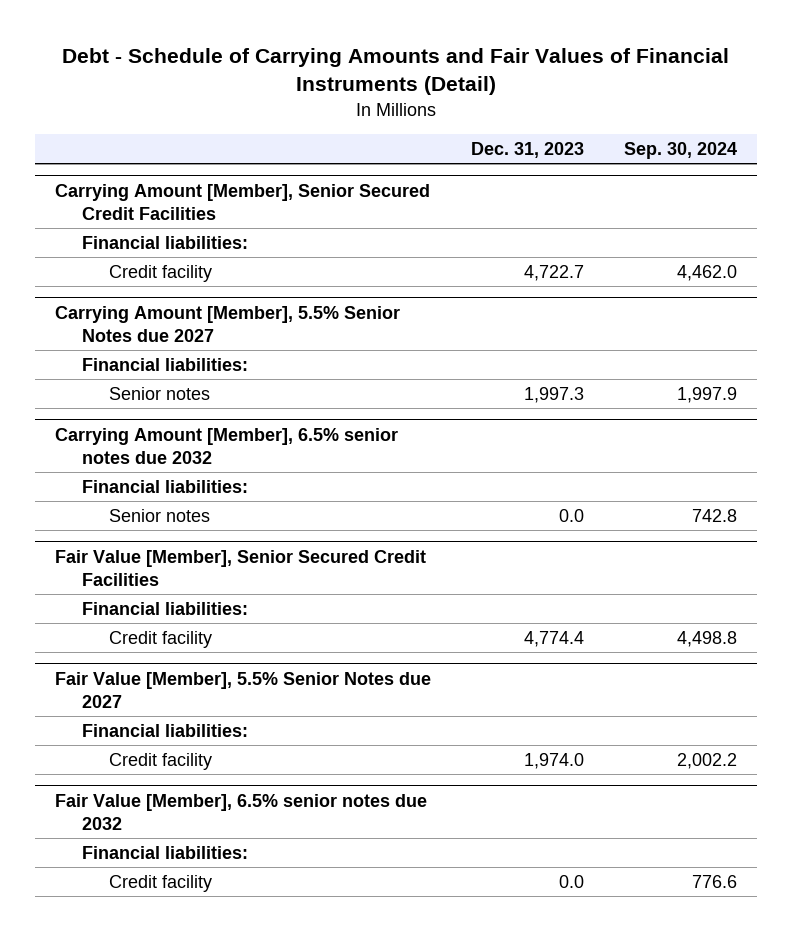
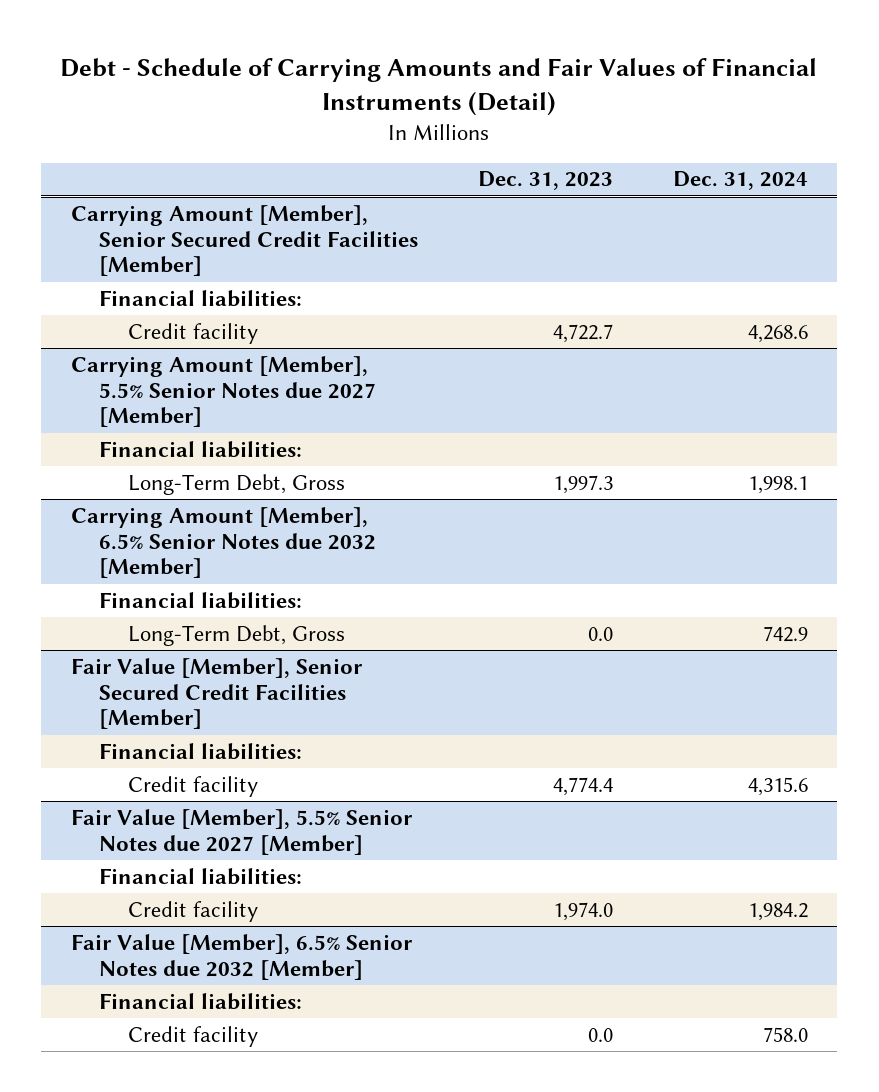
[623,141,737,159] Sep. 30, 2024 -> none
none -> [672,171,808,191] Dec. 31, 2024
[54,183,430,221] Carrying Amount [Member], Senior Secured Credit Facilities -> [71,204,419,277] Carrying Amount [Member], Senior Secured Credit Facilities [Member]
[54,305,400,343] Carrying Amount [Member], 5.5% Senior Notes due 2027 -> [71,355,377,428] Carrying Amount [Member], 5.5% Senior Notes due 2027 [Member]
[108,386,210,400] Senior notes -> [127,473,345,495] Long-Term Debt, Gross
[54,427,398,465] Carrying Amount [Member], 6.5% senior notes due 2032 -> [71,506,377,579] Carrying Amount [Member], 6.5% Senior Notes due 2032 [Member]
[108,508,210,522] Senior notes -> [127,624,345,646] Long-Term Debt, Gross
[54,549,426,587] Fair Value [Member], Senior Secured Credit Facilities -> [71,657,364,730] Fair Value [Member], Senior Secured Credit Facilities [Member]
[54,671,431,709] Fair Value [Member], 5.5% Senior Notes due 2027 -> [71,808,414,855] Fair Value [Member], 5.5% Senior Notes due 2027 [Member]
[54,793,427,831] Fair Value [Member], 6.5% senior notes due 2032 -> [71,933,414,980] Fair Value [Member], 6.5% Senior Notes due 2032 [Member]

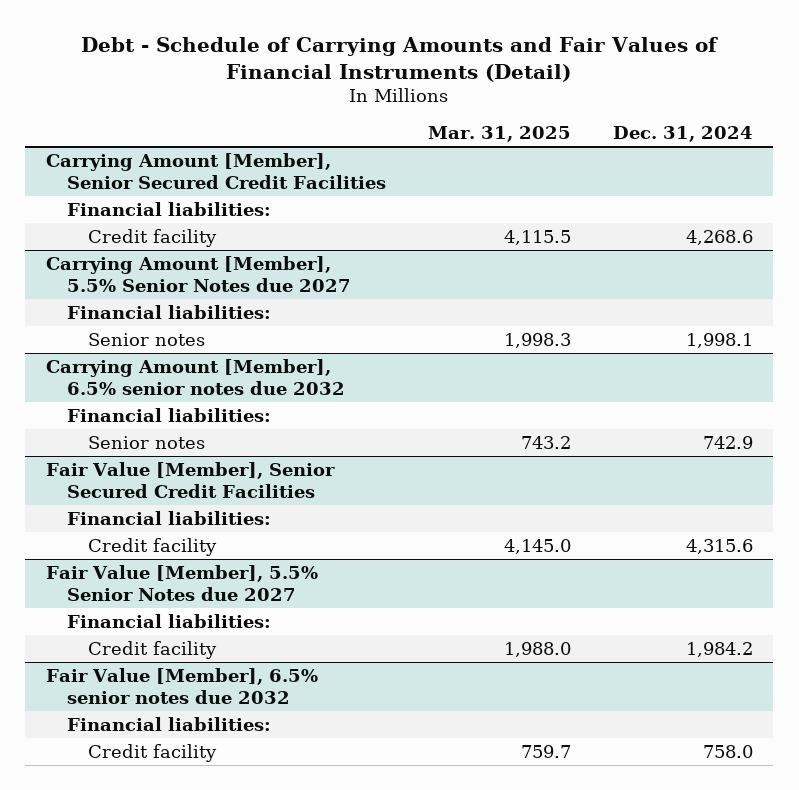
[478,171,614,191] Dec. 31, 2023 -> none
none -> [427,126,571,143] Mar. 31, 2025
[71,204,419,277] Carrying Amount [Member], Senior Secured Credit Facilities [Member] -> [46,152,386,189] Carrying Amount [Member], Senior Secured Credit Facilities
[71,355,377,428] Carrying Amount [Member], 5.5% Senior Notes due 2027 [Member] -> [46,255,351,292] Carrying Amount [Member], 5.5% Senior Notes due 2027
[127,473,345,495] Long-Term Debt, Gross -> [87,332,205,346] Senior notes
[71,506,377,579] Carrying Amount [Member], 6.5% Senior Notes due 2032 [Member] -> [46,358,345,395] Carrying Amount [Member], 6.5% senior notes due 2032
[127,624,345,646] Long-Term Debt, Gross -> [87,435,205,449] Senior notes
[71,657,364,730] Fair Value [Member], Senior Secured Credit Facilities [Member] -> [46,461,336,498] Fair Value [Member], Senior Secured Credit Facilities
[71,808,414,855] Fair Value [Member], 5.5% Senior Notes due 2027 [Member] -> [46,564,319,601] Fair Value [Member], 5.5% Senior Notes due 2027
[71,933,414,980] Fair Value [Member], 6.5% Senior Notes due 2032 [Member] -> [46,667,319,704] Fair Value [Member], 6.5% senior notes due 2032

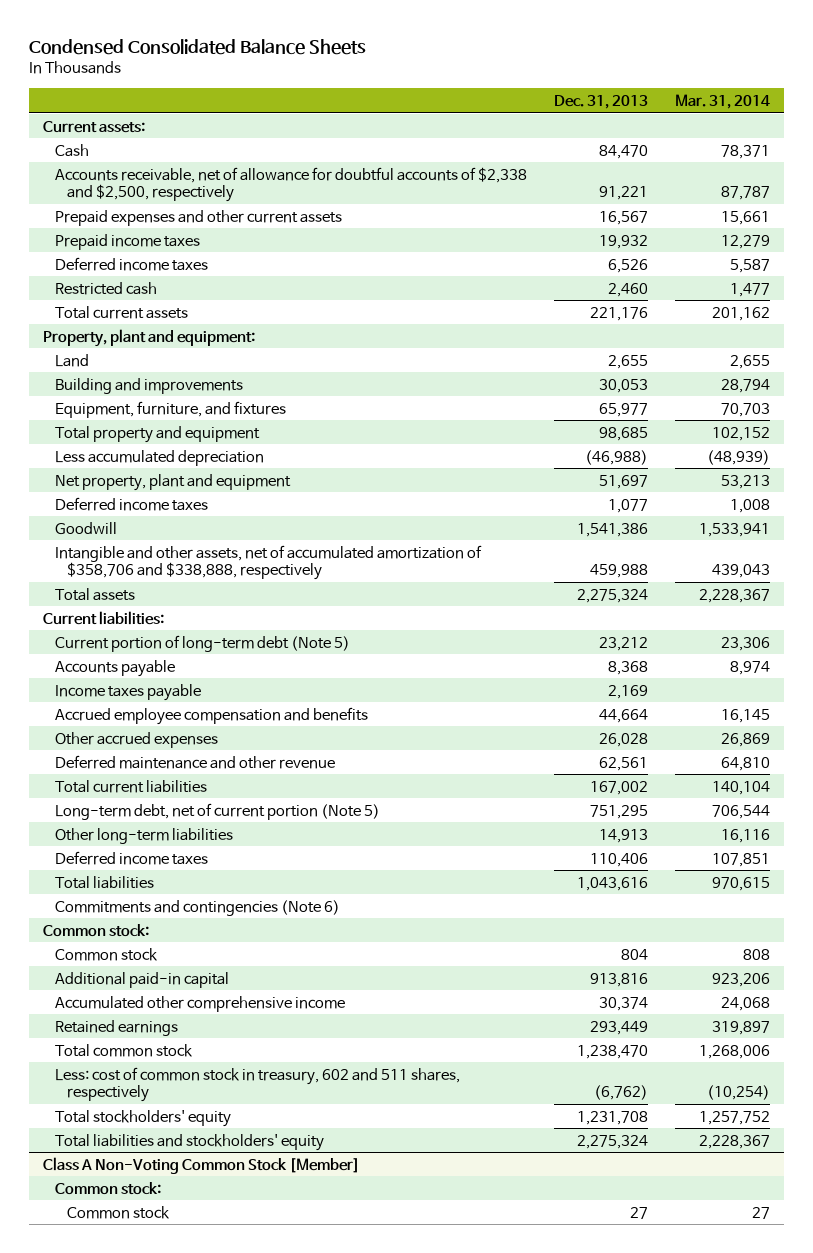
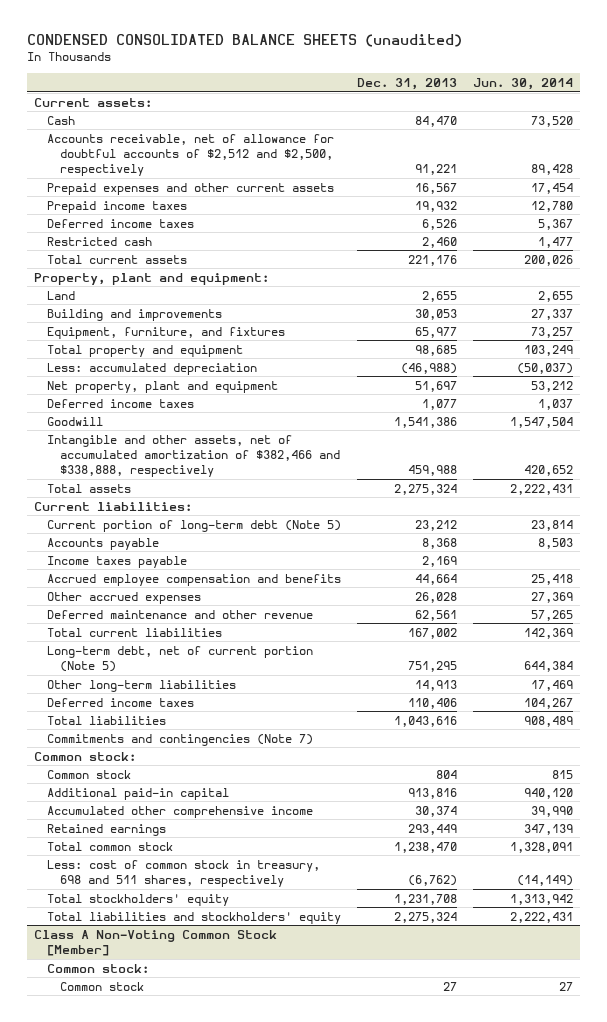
[29,38,367,55] Condensed Consolidated Balance Sheets -> [26,34,462,48] CONDENSED CONSOLIDATED BALANCE SHEETS (unaudited)
[675,93,771,109] Mar. 31, 2014 -> none
none -> [472,77,573,90] Jun. 30, 2014
[54,166,527,203] Accounts receivable, net of allowance for doubtful accounts of $2,338 and $2,500, respectively -> [47,133,335,177] Accounts receivable, net of allowance for doubtful accounts of $2,512 and $2,500, respectively
[54,449,264,466] Less accumulated depreciation -> [47,362,258,375] Less: accumulated depreciation
[54,544,482,581] Intangible and other assets, net of accumulated amortization of $358,706 and $338,888, respectively -> [47,434,341,478] Intangible and other assets, net of accumulated amortization of $382,466 and $338,888, respectively
[54,899,340,916] Commitments and contingencies (Note 6) -> [47,733,314,746] Commitments and contingencies (Note 7)
[54,1066,460,1103] Less: cost of common stock in treasury, 602 and 511 shares, respectively -> [47,859,321,887] Less: cost of common stock in treasury, 698 and 511 shares, respectively

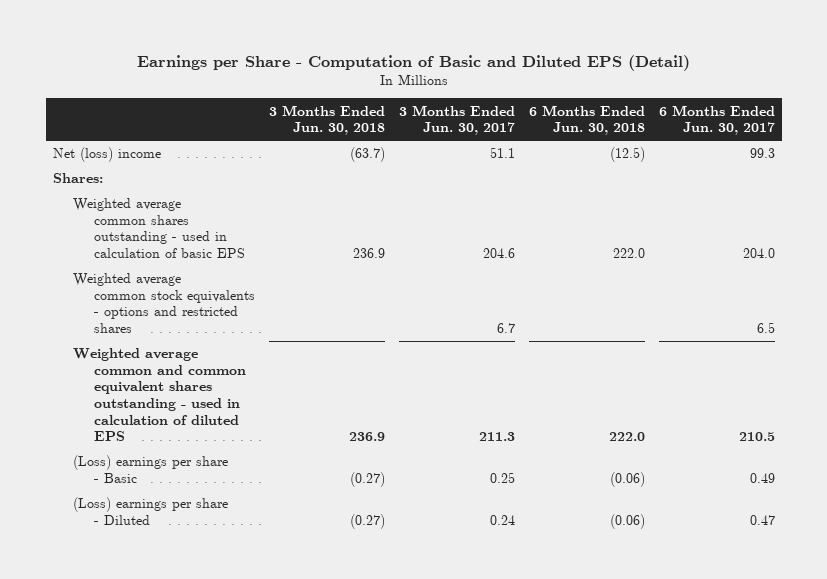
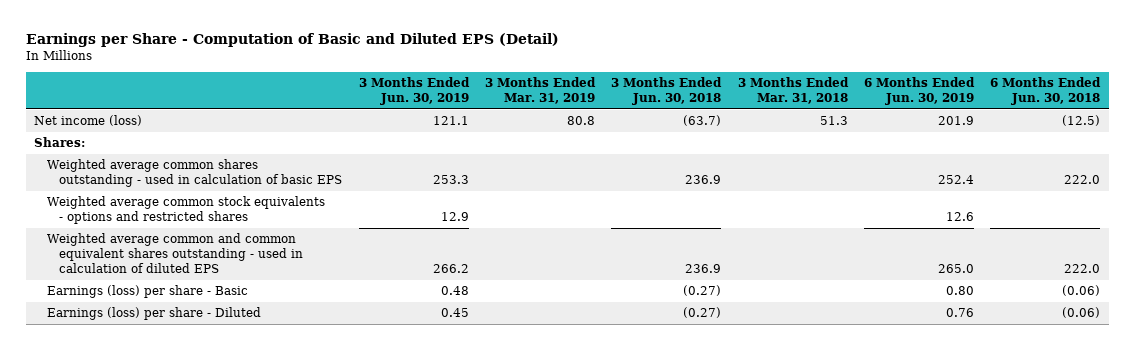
[398,104,515,136] 3 Months Ended Jun. 30, 2017 -> none
[658,104,775,136] 6 Months Ended Jun. 30, 2017 -> none
none -> [358,77,470,106] 3 Months Ended Jun. 30, 2019
none -> [484,77,596,105] 3 Months Ended Mar. 31, 2019
none -> [737,77,849,105] 3 Months Ended Mar. 31, 2018
none -> [864,77,976,106] 6 Months Ended Jun. 30, 2019
[52,147,161,163] Net (loss) income -> [33,115,142,127] Net income (loss)
[73,455,229,483] (Loss) earnings per share - Basic -> [46,285,248,299] Earnings (loss) per share - Basic
[73,497,229,525] (Loss) earnings per share - Diluted -> [46,307,261,321] Earnings (loss) per share - Diluted

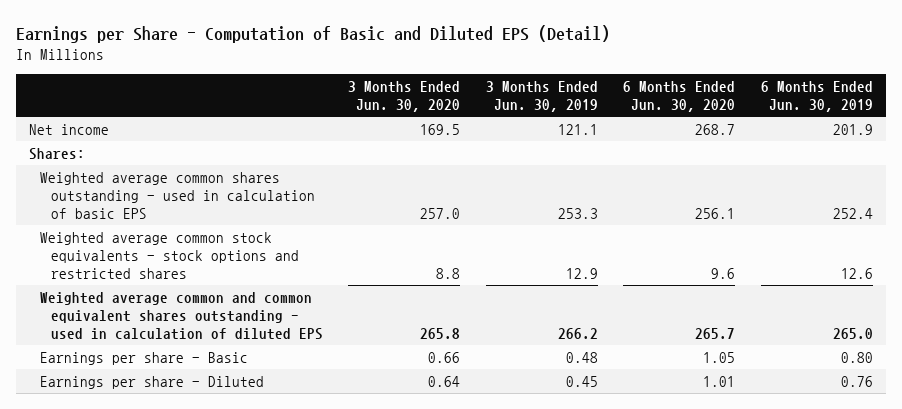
[484,77,596,105] 3 Months Ended Mar. 31, 2019 -> none
[611,77,723,106] 3 Months Ended Jun. 30, 2018 -> none
[737,77,849,105] 3 Months Ended Mar. 31, 2018 -> none
[990,77,1102,106] 6 Months Ended Jun. 30, 2018 -> none
none -> [348,81,461,113] 3 Months Ended Jun. 30, 2020
none -> [623,81,736,113] 6 Months Ended Jun. 30, 2020
[33,115,142,127] Net income (loss) -> [28,123,109,135] Net income
[46,196,325,225] Weighted average common stock equivalents - options and restricted shares -> [39,231,299,280] Weighted average common stock equivalents - stock options and restricted shares
[46,285,248,299] Earnings (loss) per share - Basic -> [39,351,248,365] Earnings per share - Basic
[46,307,261,321] Earnings (loss) per share - Diluted -> [39,375,264,389] Earnings per share - Diluted

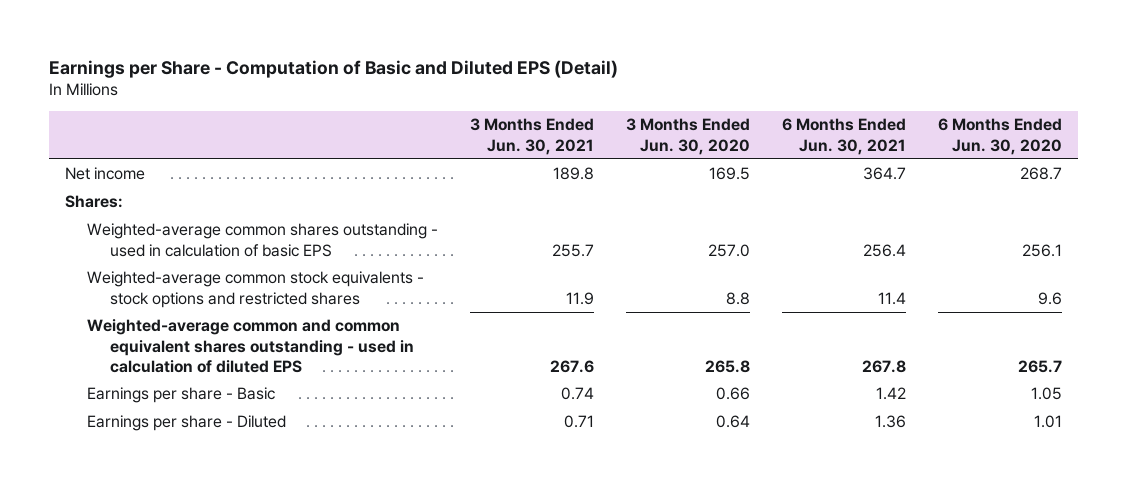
[485,81,598,113] 3 Months Ended Jun. 30, 2019 -> none
[761,81,874,113] 6 Months Ended Jun. 30, 2019 -> none
none -> [470,118,595,155] 3 Months Ended Jun. 30, 2021
none -> [782,118,907,155] 6 Months Ended Jun. 30, 2021
[39,171,315,220] Weighted average common shares outstanding - used in calculation of basic EPS -> [87,223,439,257] Weighted-average common shares outstanding - used in calculation of basic EPS
[39,231,299,280] Weighted average common stock equivalents - stock options and restricted shares -> [87,271,425,308] Weighted-average common stock equivalents - stock options and restricted shares
[39,291,323,341] Weighted average common and common equivalent shares outstanding - used in calculation of diluted EPS -> [87,319,414,374] Weighted-average common and common equivalent shares outstanding - used in calculation of diluted EPS

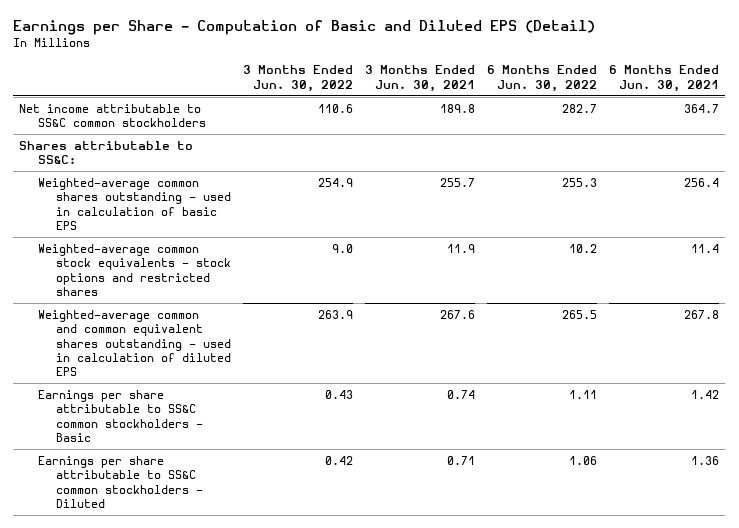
[626,118,751,155] 3 Months Ended Jun. 30, 2020 -> none
[938,118,1063,155] 6 Months Ended Jun. 30, 2020 -> none
none -> [243,65,354,92] 3 Months Ended Jun. 30, 2022
none -> [487,65,598,92] 6 Months Ended Jun. 30, 2022
[64,167,145,181] Net income -> [19,103,206,128] Net income attributable to SS&C common stockholders
[64,195,123,209] Shares: -> [19,140,194,165] Shares attributable to SS&C:
[87,387,276,404] Earnings per share - Basic -> [37,389,204,442] Earnings per share attributable to SS&C common stockholders - Basic
[87,415,287,432] Earnings per share - Diluted -> [37,455,204,508] Earnings per share attributable to SS&C common stockholders - Diluted

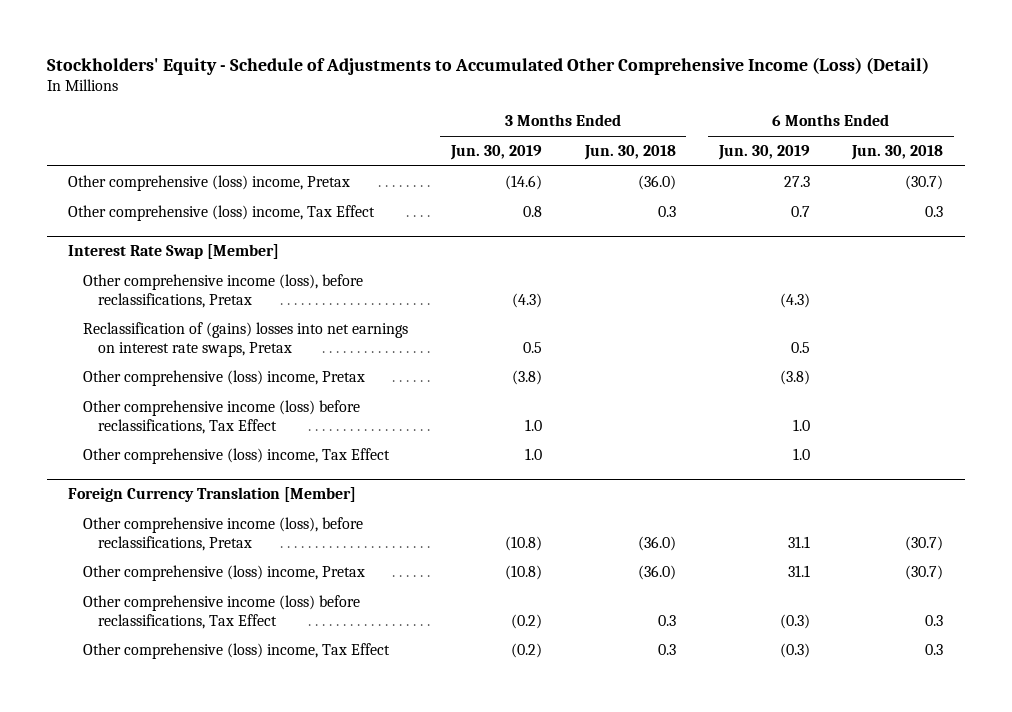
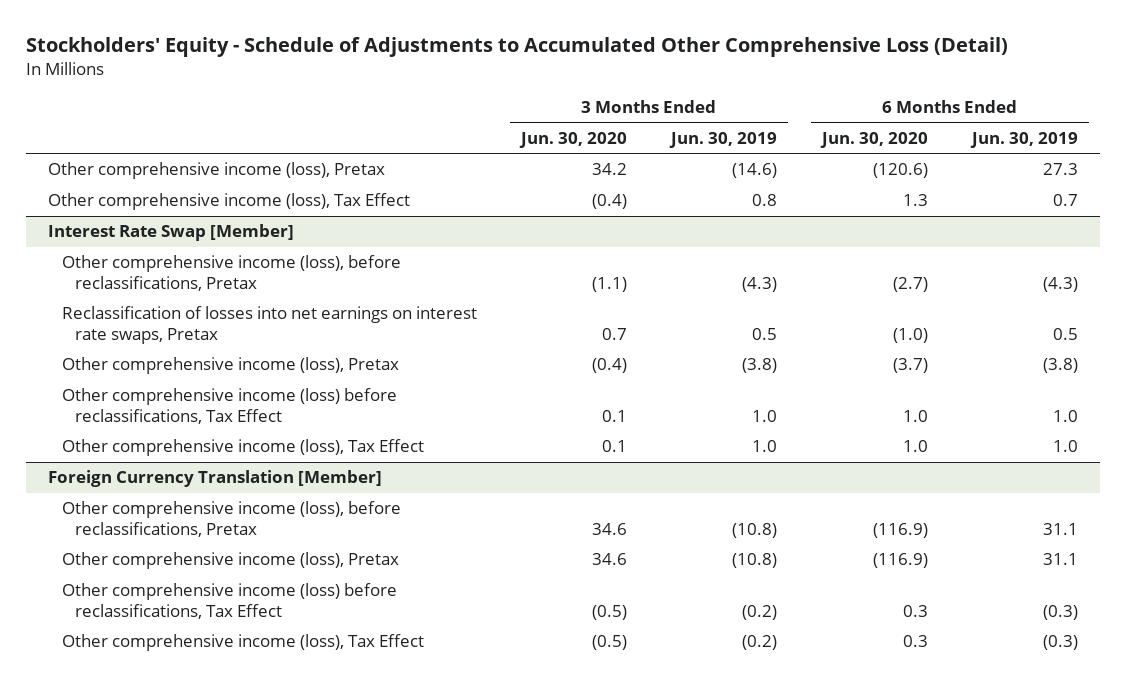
[46,56,929,75] Stockholders' Equity - Schedule of Adjustments to Accumulated Other Comprehensive Income (Loss) (Detail) -> [26,37,1009,58] Stockholders' Equity - Schedule of Adjustments to Accumulated Other Comprehensive Loss (Detail)
[583,145,676,161] Jun. 30, 2018 -> none
[851,145,944,161] Jun. 30, 2018 -> none
none -> [518,131,627,148] Jun. 30, 2020
none -> [819,131,928,148] Jun. 30, 2020
[68,174,351,191] Other comprehensive (loss) income, Pretax -> [48,162,386,180] Other comprehensive income (loss), Pretax
[68,204,376,221] Other comprehensive (loss) income, Tax Effect -> [48,193,411,211] Other comprehensive income (loss), Tax Effect
[83,321,409,357] Reclassification of (gains) losses into net earnings on interest rate swaps, Pretax -> [61,306,477,344] Reclassification of losses into net earnings on interest rate swaps, Pretax
[83,369,366,386] Other comprehensive (loss) income, Pretax -> [61,357,399,375] Other comprehensive income (loss), Pretax
[83,447,391,464] Other comprehensive (loss) income, Tax Effect -> [61,439,424,457] Other comprehensive income (loss), Tax Effect
[83,564,366,581] Other comprehensive (loss) income, Pretax -> [61,552,399,570] Other comprehensive income (loss), Pretax
[83,642,391,659] Other comprehensive (loss) income, Tax Effect -> [61,634,424,652] Other comprehensive income (loss), Tax Effect

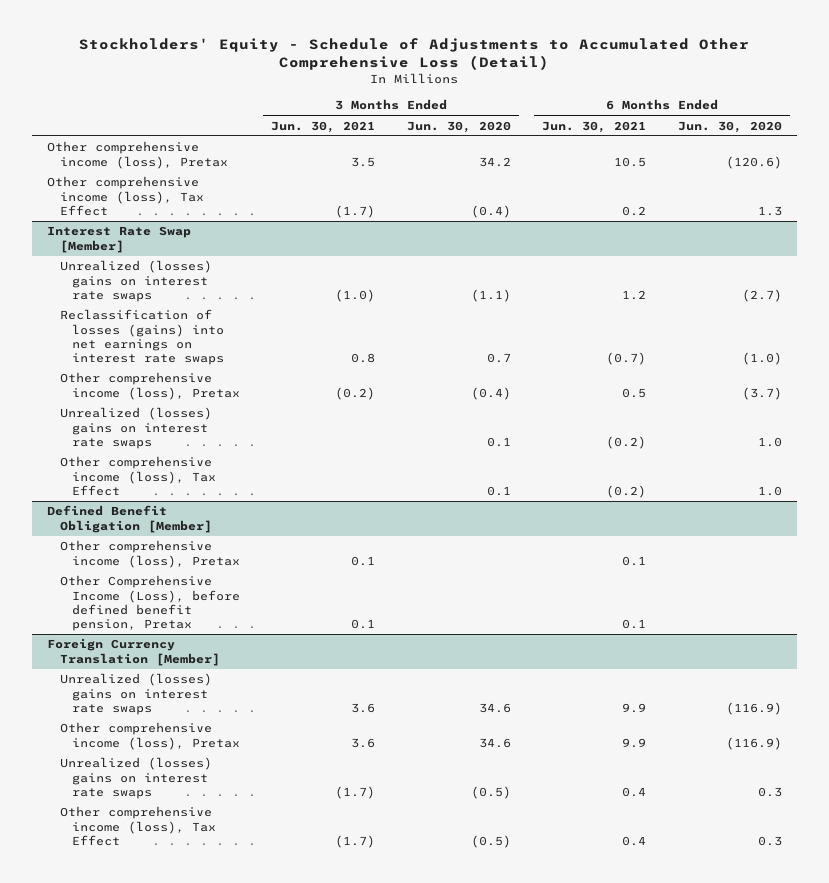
[669,131,778,148] Jun. 30, 2019 -> none
[969,131,1078,148] Jun. 30, 2019 -> none
none -> [271,120,376,133] Jun. 30, 2021
none -> [542,120,647,133] Jun. 30, 2021
[61,255,401,291] Other comprehensive income (loss), before reclassifications, Pretax -> [59,260,212,302] Unrealized (losses) gains on interest rate swaps
[61,306,477,344] Reclassification of losses into net earnings on interest rate swaps, Pretax -> [59,309,224,366] Reclassification of losses (gains) into net earnings on interest rate swaps
[61,388,397,424] Other comprehensive income (loss) before reclassifications, Tax Effect -> [59,407,212,449] Unrealized (losses) gains on interest rate swaps
none -> [47,505,212,533] Defined Benefit Obligation [Member]
none -> [59,540,240,568] Other comprehensive income (loss), Pretax
none -> [59,575,240,632] Other Comprehensive Income (Loss), before defined benefit pension, Pretax
[61,501,401,537] Other comprehensive income (loss), before reclassifications, Pretax -> [59,673,212,715] Unrealized (losses) gains on interest rate swaps
[61,583,397,619] Other comprehensive income (loss) before reclassifications, Tax Effect -> [59,757,212,799] Unrealized (losses) gains on interest rate swaps

